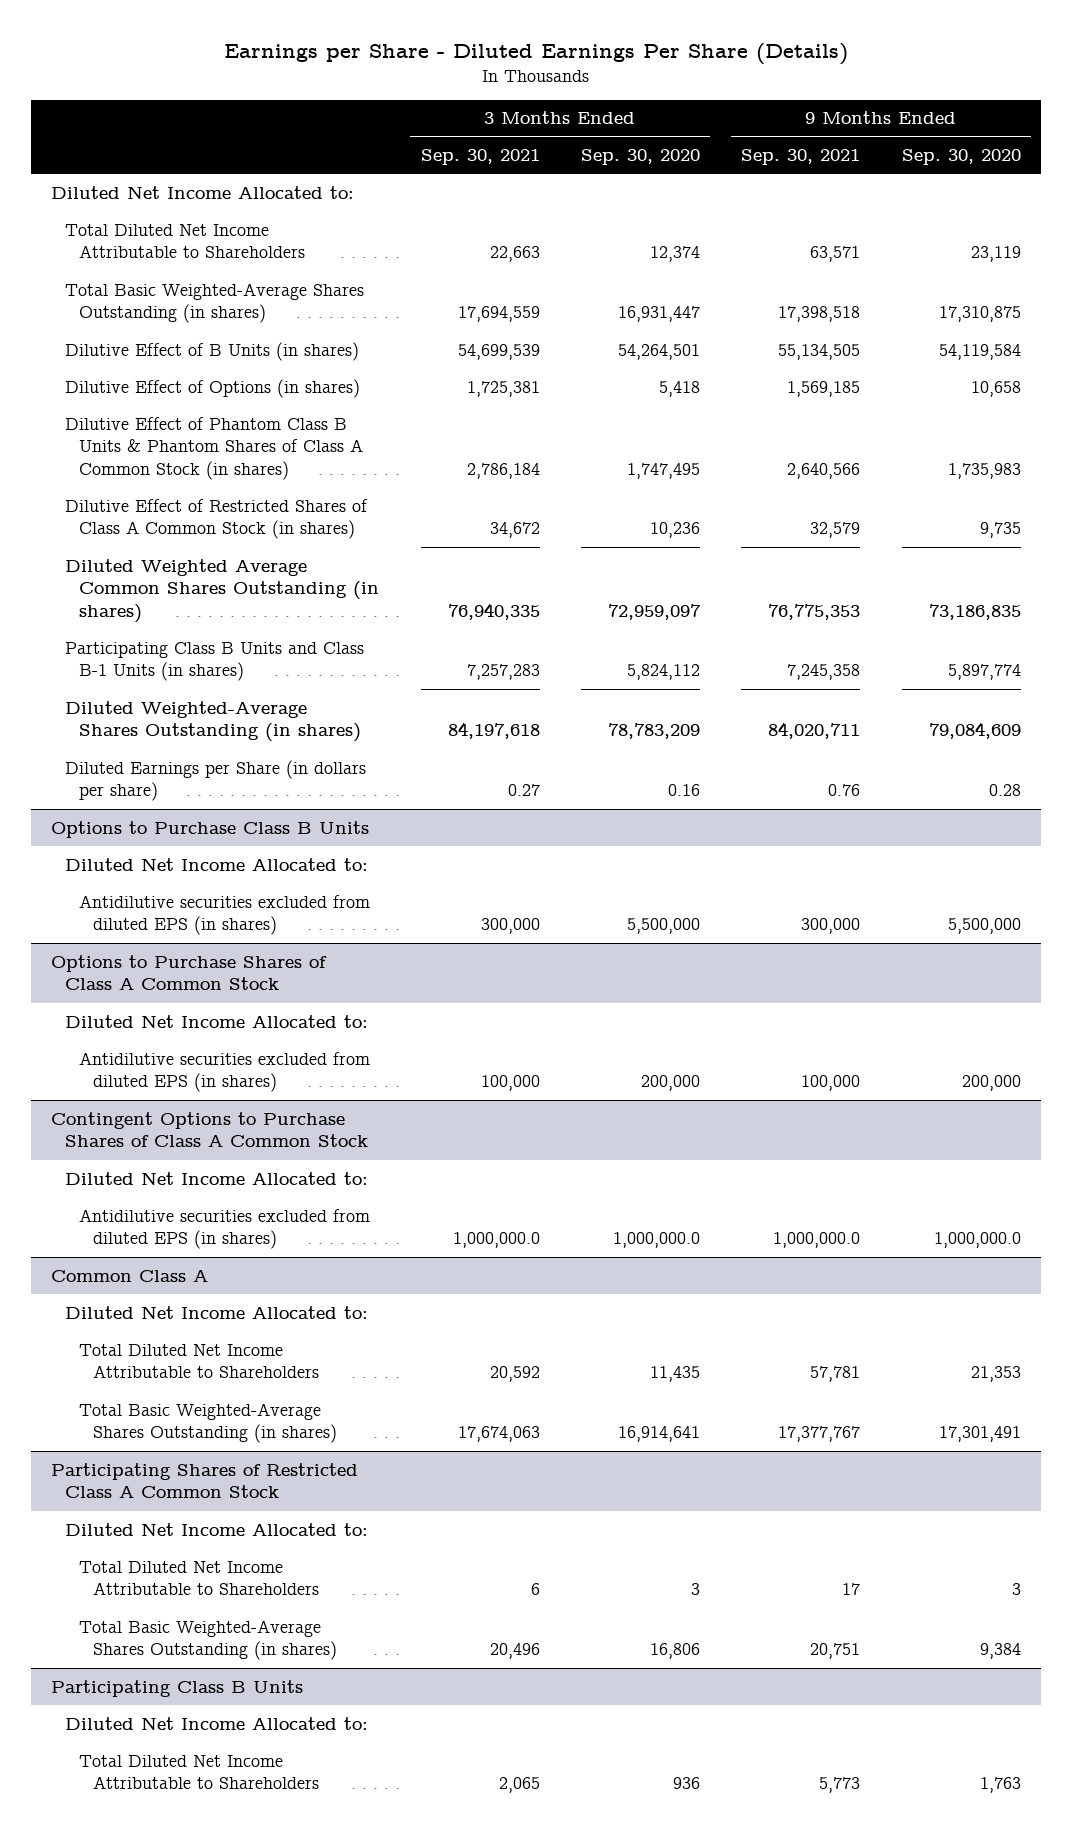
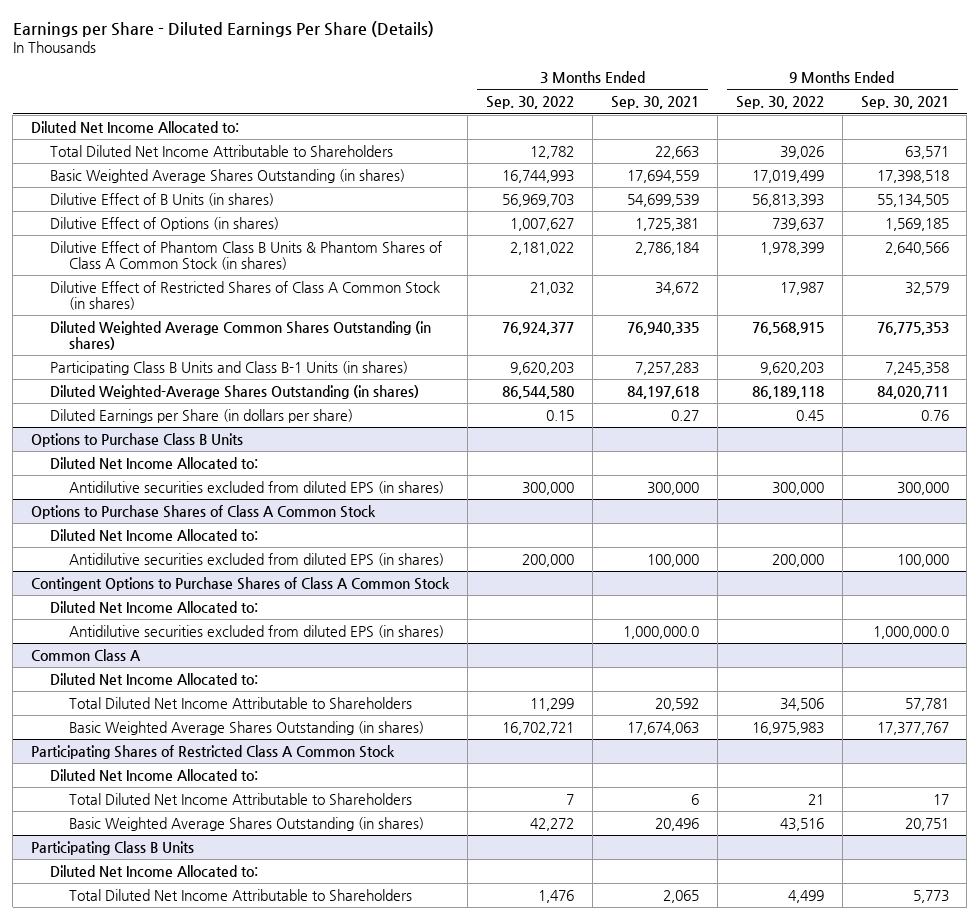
[580,149,700,166] Sep. 30, 2020 -> none
[901,149,1021,166] Sep. 30, 2020 -> none
none -> [486,96,575,110] Sep. 30, 2022
none -> [735,96,824,110] Sep. 30, 2022
[65,282,365,324] Total Basic Weighted-Average Shares Outstanding (in shares) -> [50,168,406,183] Basic Weighted Average Shares Outstanding (in shares)
[79,1402,338,1444] Total Basic Weighted-Average Shares Outstanding (in shares) -> [68,720,424,735] Basic Weighted Average Shares Outstanding (in shares)
[79,1619,338,1661] Total Basic Weighted-Average Shares Outstanding (in shares) -> [68,816,424,831] Basic Weighted Average Shares Outstanding (in shares)

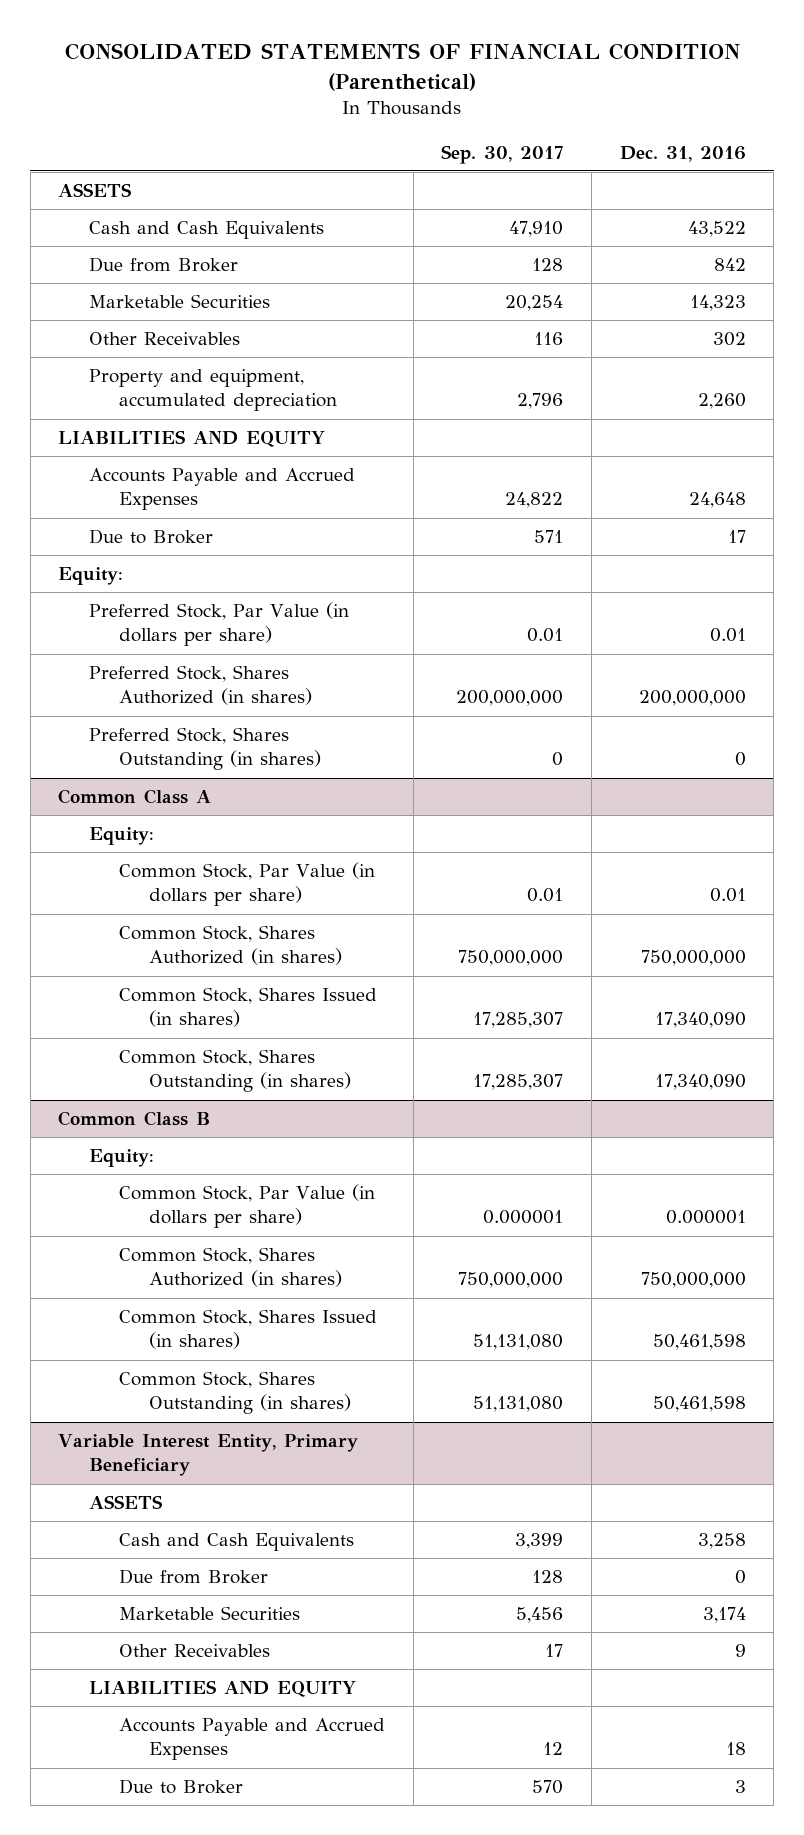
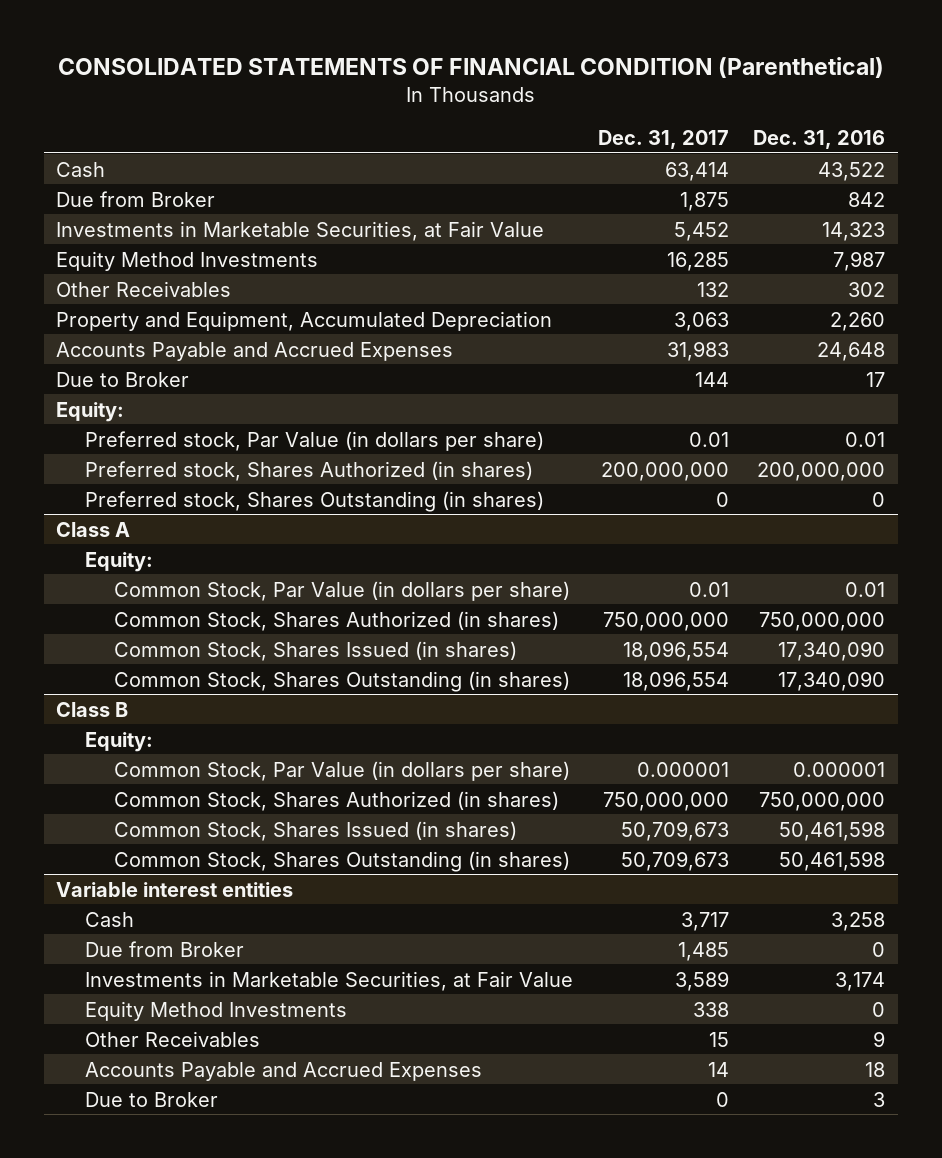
[441,144,564,164] Sep. 30, 2017 -> none
none -> [597,129,729,149] Dec. 31, 2017
[58,183,133,198] ASSETS -> none
[88,221,324,240] Cash and Cash Equivalents -> [56,161,106,177] Cash
[88,294,270,309] Marketable Securities -> [56,220,545,241] Investments in Marketable Securities, at Fair Value
none -> [56,250,319,271] Equity Method Investments
[58,430,326,448] LIABILITIES AND EQUITY -> none
[88,369,337,412] Property and equipment, accumulated depreciation -> [56,310,553,331] Property and Equipment, Accumulated Depreciation
[88,602,349,647] Preferred Stock, Par Value (in dollars per share) -> [85,430,545,451] Preferred stock, Par Value (in dollars per share)
[88,665,312,706] Preferred Stock, Shares Authorized (in shares) -> [85,460,534,481] Preferred stock, Shares Authorized (in shares)
[88,727,321,771] Preferred Stock, Shares Outstanding (in shares) -> [85,490,545,512] Preferred stock, Shares Outstanding (in shares)
[58,789,212,805] Common Class A -> [56,521,131,537] Class A
[58,1111,211,1127] Common Class B -> [56,701,129,717] Class B
[88,1495,163,1510] ASSETS -> none
[58,1434,359,1477] Variable Interest Entity, Primary Beneficiary -> [56,881,294,897] Variable interest entities
[118,1533,354,1552] Cash and Cash Equivalents -> [85,911,135,927] Cash
[118,1606,300,1621] Marketable Securities -> [85,970,574,991] Investments in Marketable Securities, at Fair Value
none -> [85,1000,348,1021] Equity Method Investments
[88,1680,356,1698] LIABILITIES AND EQUITY -> none

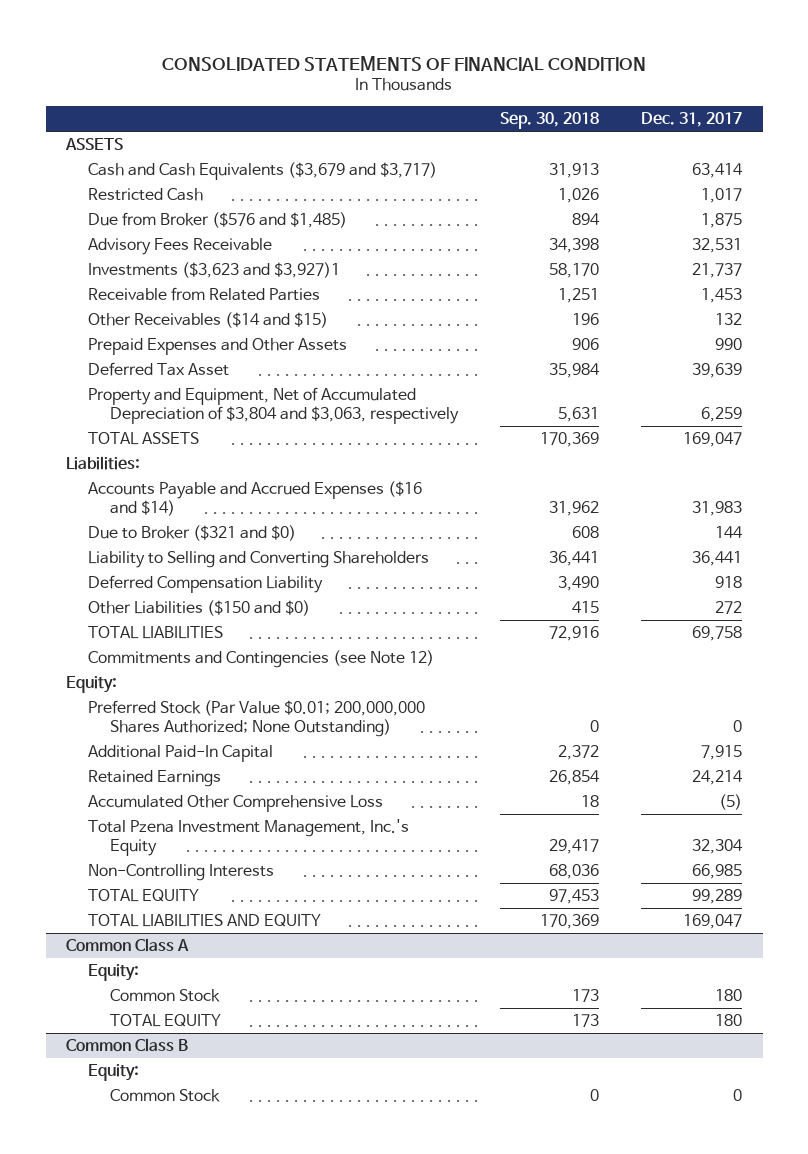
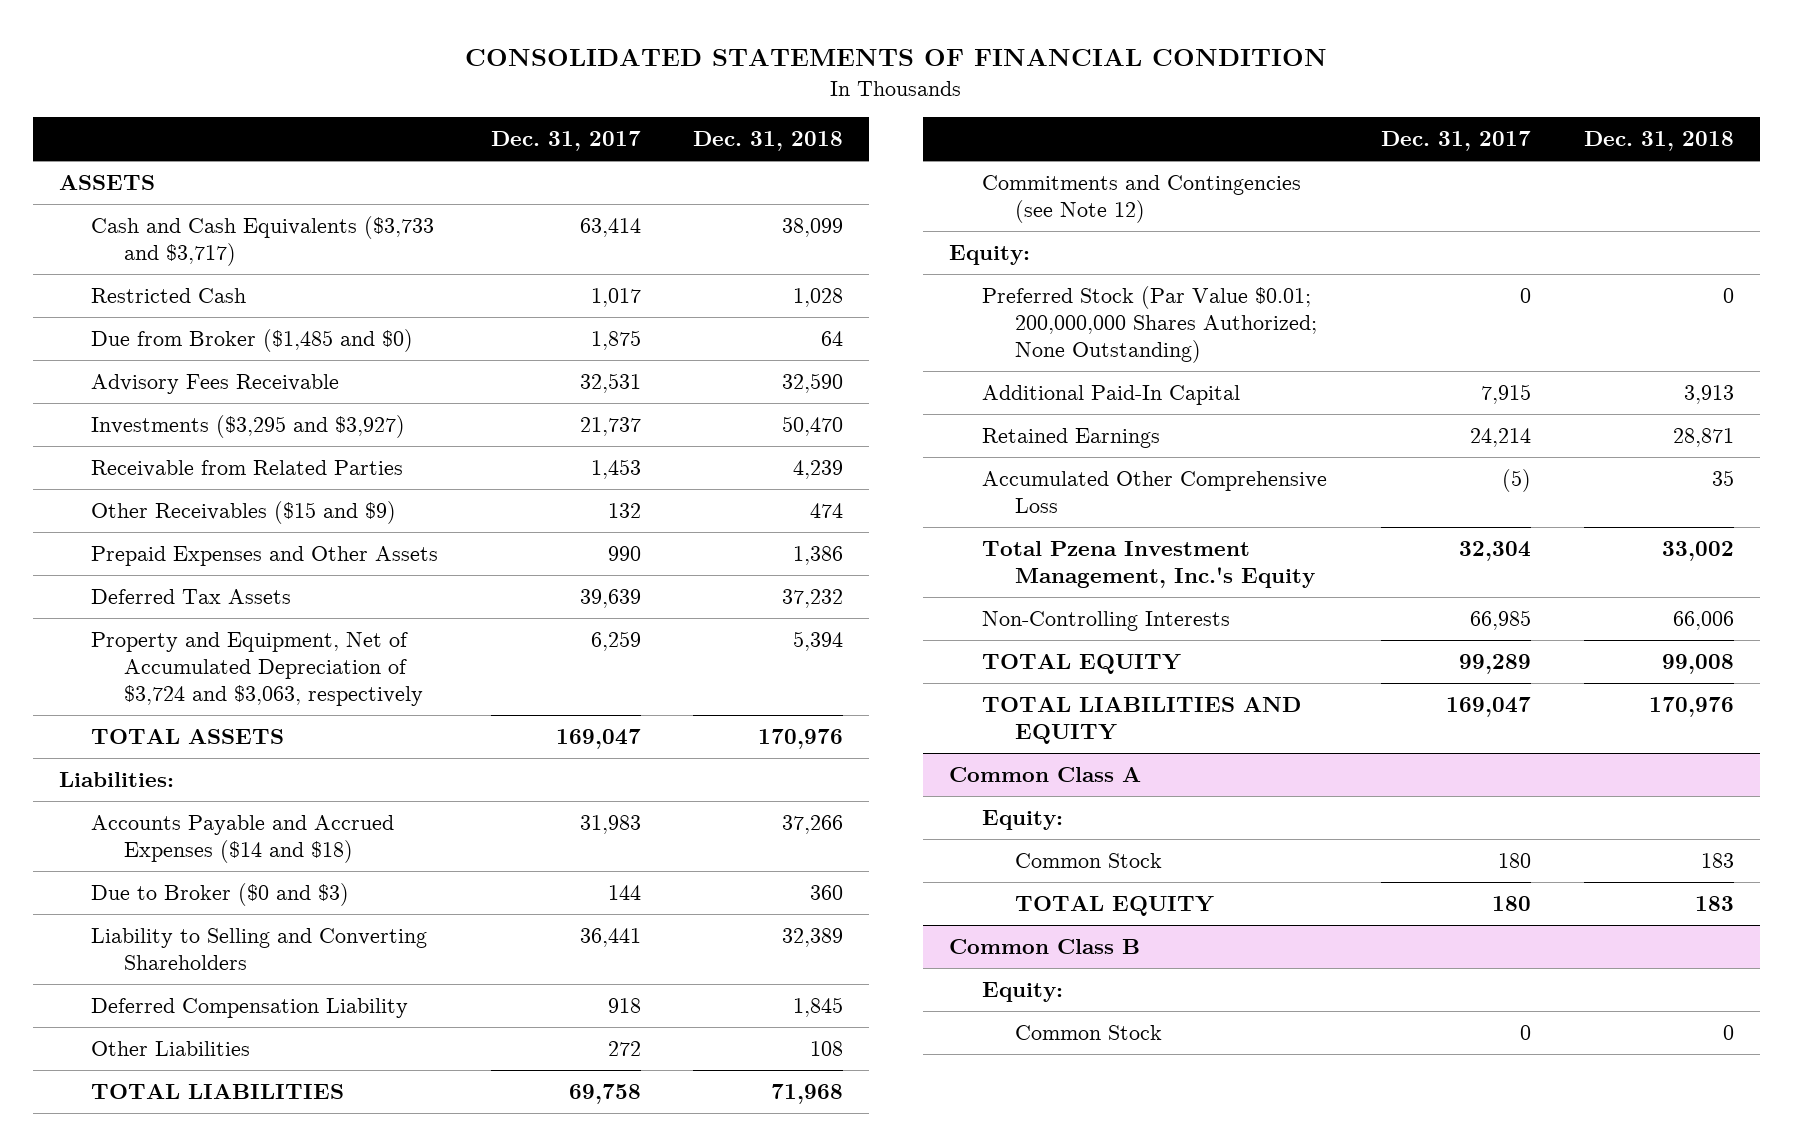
[500,112,600,130] Sep. 30, 2018 -> none
none -> [693,131,844,152] Dec. 31, 2018
[88,162,438,181] Cash and Cash Equivalents ($3,679 and $3,717) -> [91,216,435,267] Cash and Cash Equivalents ($3,733 and $3,717)
[88,212,348,229] Due from Broker ($576 and $1,485) -> [91,329,414,353] Due from Broker ($1,485 and $0)
[88,262,341,279] Investments ($3,623 and $3,927)1 -> [91,415,406,439] Investments ($3,295 and $3,927)
[88,312,329,329] Other Receivables ($14 and $15) -> [91,501,397,525] Other Receivables ($15 and $9)
[88,362,230,377] Deferred Tax Asset -> [91,589,292,605] Deferred Tax Assets
[88,387,460,424] Property and Equipment, Net of Accumulated Depreciation of $3,804 and $3,063, respectively -> [91,632,424,706] Property and Equipment, Net of Accumulated Depreciation of $3,724 and $3,063, respectively
[88,481,423,516] Accounts Payable and Accrued Expenses ($16 and $14) -> [91,815,395,864] Accounts Payable and Accrued Expenses ($14 and $18)
[88,525,297,542] Due to Broker ($321 and $0) -> [91,883,350,907] Due to Broker ($0 and $3)
[88,600,311,617] Other Liabilities ($150 and $0) -> [91,1041,251,1057] Other Liabilities

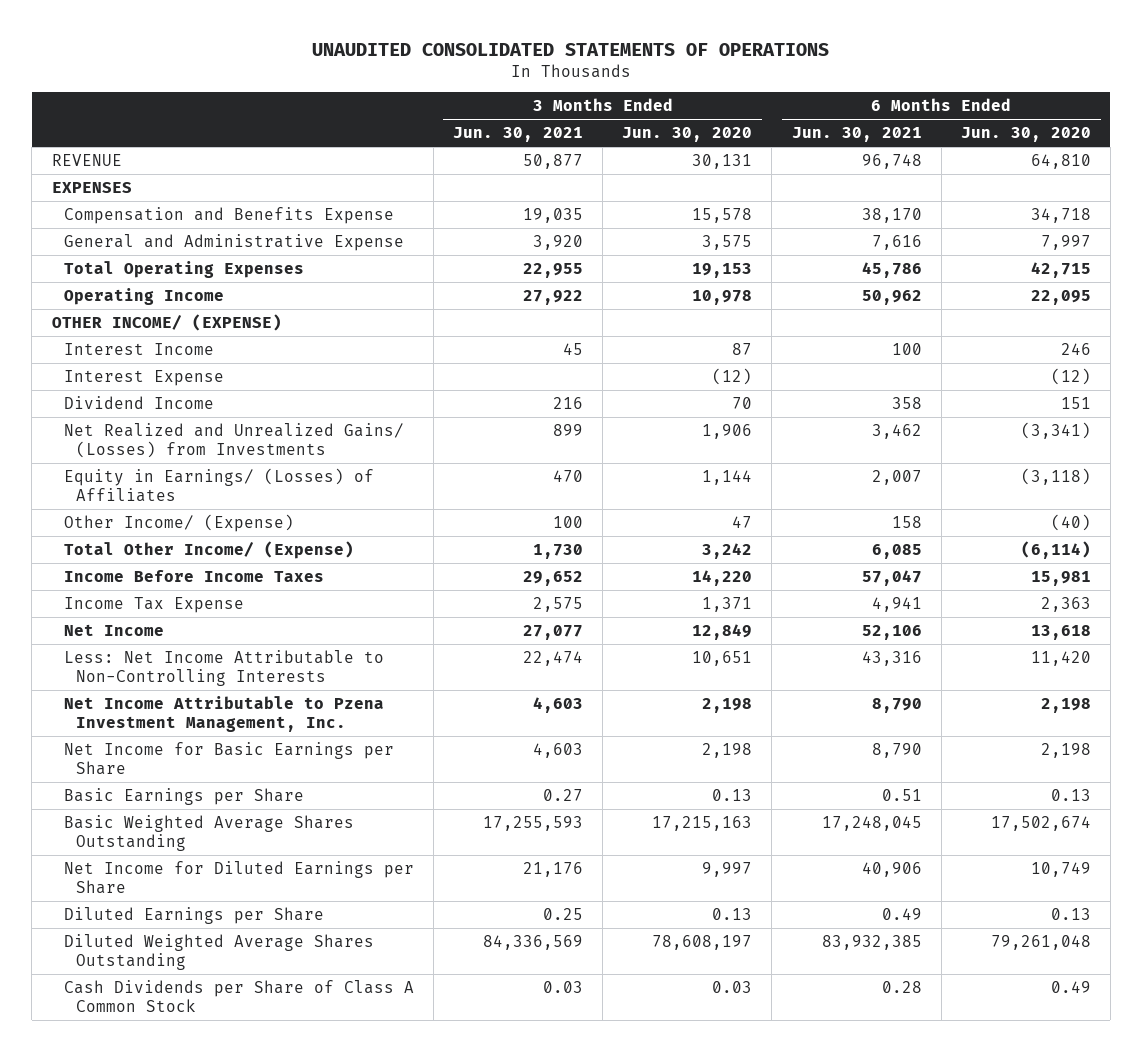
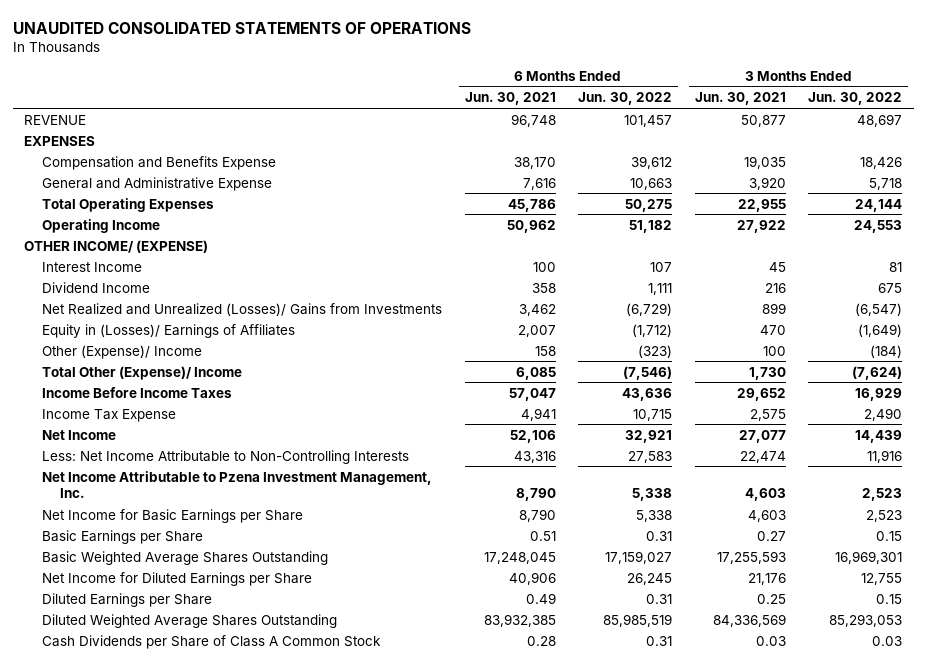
[622,127,753,143] Jun. 30, 2020 -> none
[960,127,1091,143] Jun. 30, 2020 -> none
none -> [578,92,673,106] Jun. 30, 2022
none -> [808,92,903,106] Jun. 30, 2022
[63,369,224,386] Interest Expense -> none
[63,422,404,459] Net Realized and Unrealized Gains/ (Losses) from Investments -> [42,302,443,316] Net Realized and Unrealized (Losses)/ Gains from Investments
[63,467,374,503] Equity in Earnings/ (Losses) of Affiliates -> [42,323,296,338] Equity in (Losses)/ Earnings of Affiliates
[63,513,294,532] Other Income/ (Expense) -> [42,344,203,359] Other (Expense)/ Income
[63,540,354,559] Total Other Income/ (Expense) -> [42,365,243,380] Total Other (Expense)/ Income

